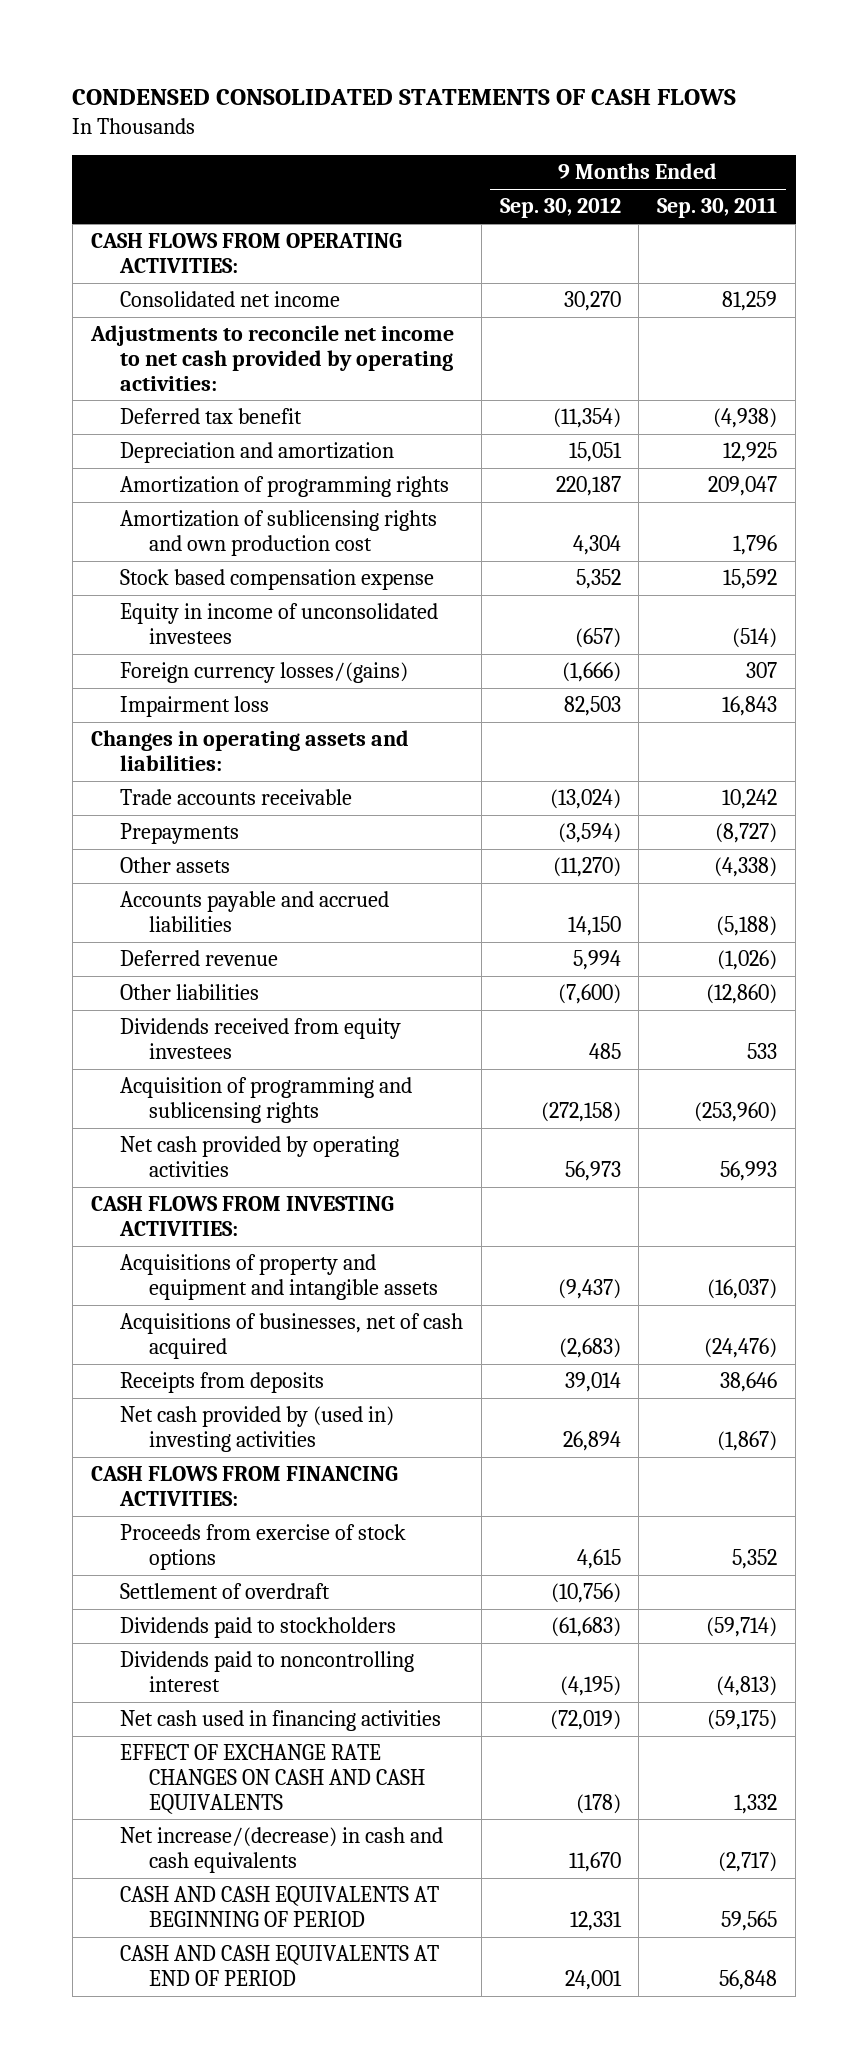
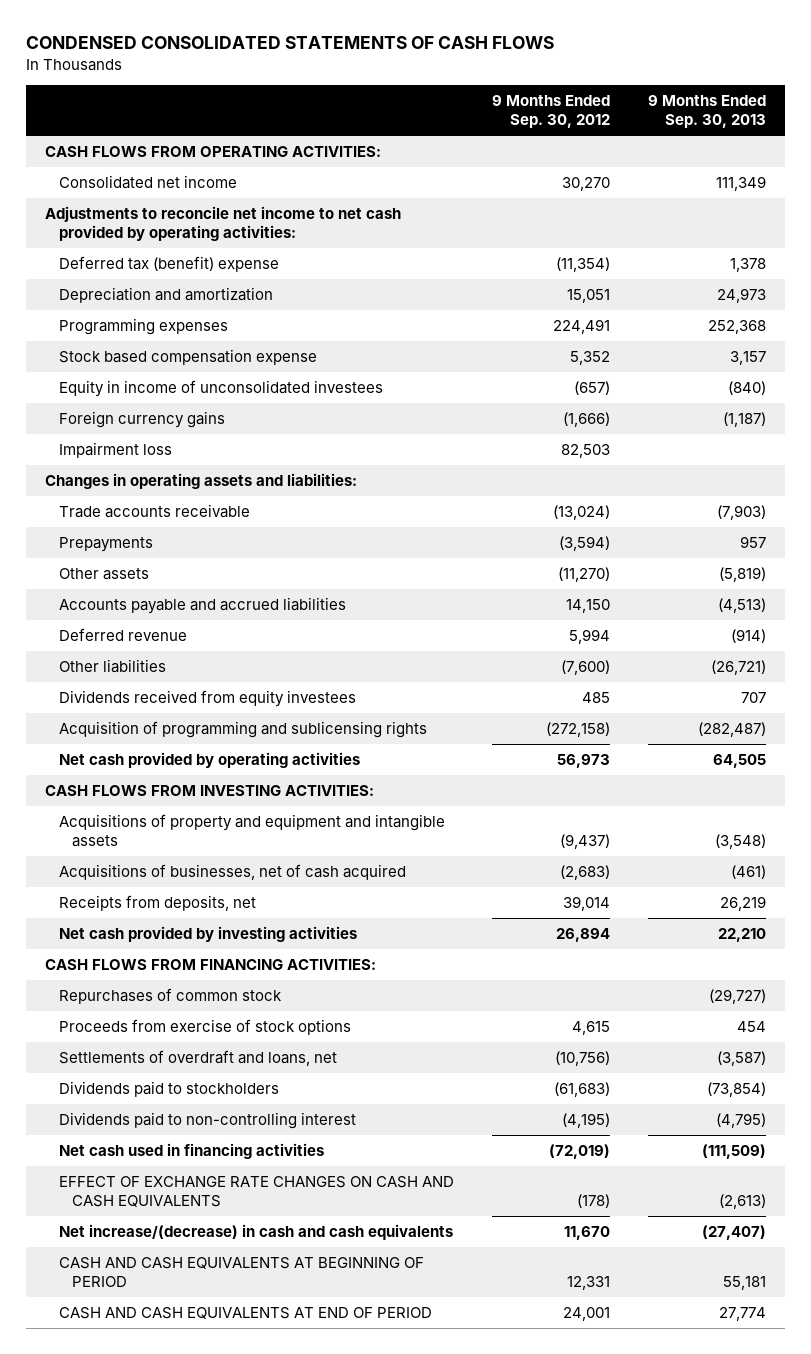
[657,197,778,219] Sep. 30, 2011 -> none
none -> [648,94,767,129] 9 Months Ended Sep. 30, 2013
[119,408,302,425] Deferred tax benefit -> [58,255,279,272] Deferred tax (benefit) expense
[119,476,449,498] Amortization of programming rights -> none
[119,510,437,556] Amortization of sublicensing rights and own production cost -> none
none -> [58,317,228,335] Programming expenses
[119,662,408,684] Foreign currency losses/(gains) -> [58,410,225,428] Foreign currency gains
[119,1372,324,1394] Receipts from deposits -> [58,894,256,911] Receipts from deposits, net
[119,1406,394,1452] Net cash provided by (used in) investing activities -> [58,925,357,942] Net cash provided by investing activities
none -> [58,987,282,1004] Repurchases of common stock
[119,1583,330,1600] Settlement of overdraft -> [58,1049,337,1066] Settlements of overdraft and loans, net
[119,1651,414,1692] Dividends paid to noncontrolling interest -> [58,1111,356,1129] Dividends paid to non-controlling interest

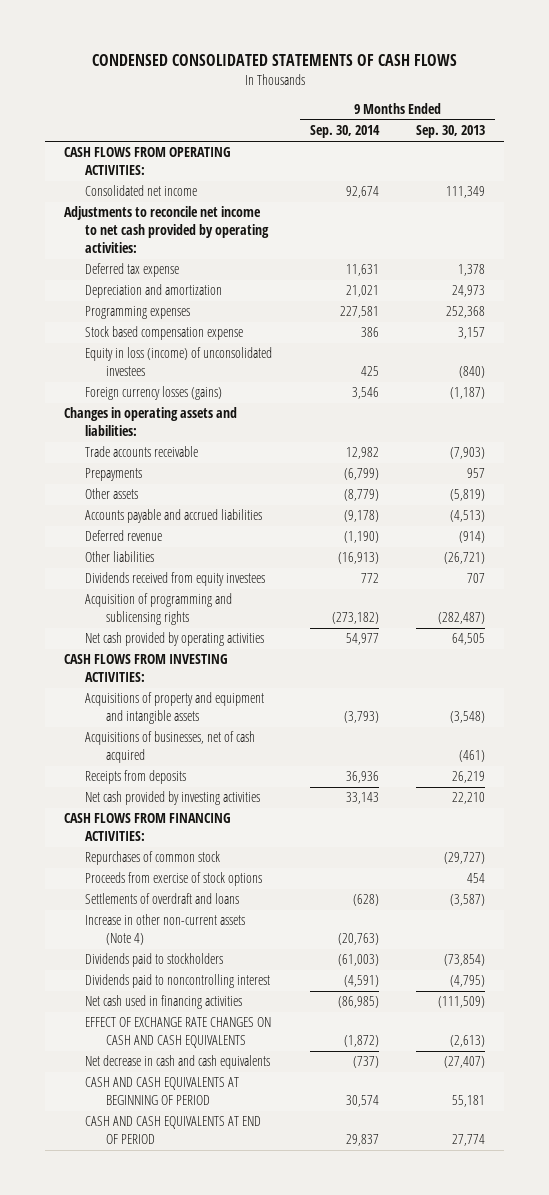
[491,94,610,129] 9 Months Ended Sep. 30, 2012 -> none
none -> [309,125,380,139] Sep. 30, 2014
[58,255,279,272] Deferred tax (benefit) expense -> [84,263,179,278] Deferred tax expense
[58,441,172,458] Impairment loss -> none
[58,379,383,397] Equity in income of unconsolidated investees -> [84,347,272,377] Equity in loss (income) of unconsolidated investees
[58,410,225,428] Foreign currency gains -> [84,386,222,401] Foreign currency losses (gains)
[58,894,256,911] Receipts from deposits, net -> [84,770,186,785] Receipts from deposits
[58,1049,337,1066] Settlements of overdraft and loans, net -> [84,893,239,905] Settlements of overdraft and loans
none -> [84,914,245,946] Increase in other non-current assets (Note 4)
[58,1111,356,1129] Dividends paid to non-controlling interest -> [84,974,270,989] Dividends paid to noncontrolling interest
[58,1223,453,1240] Net increase/(decrease) in cash and cash equivalents -> [84,1055,270,1070] Net decrease in cash and cash equivalents

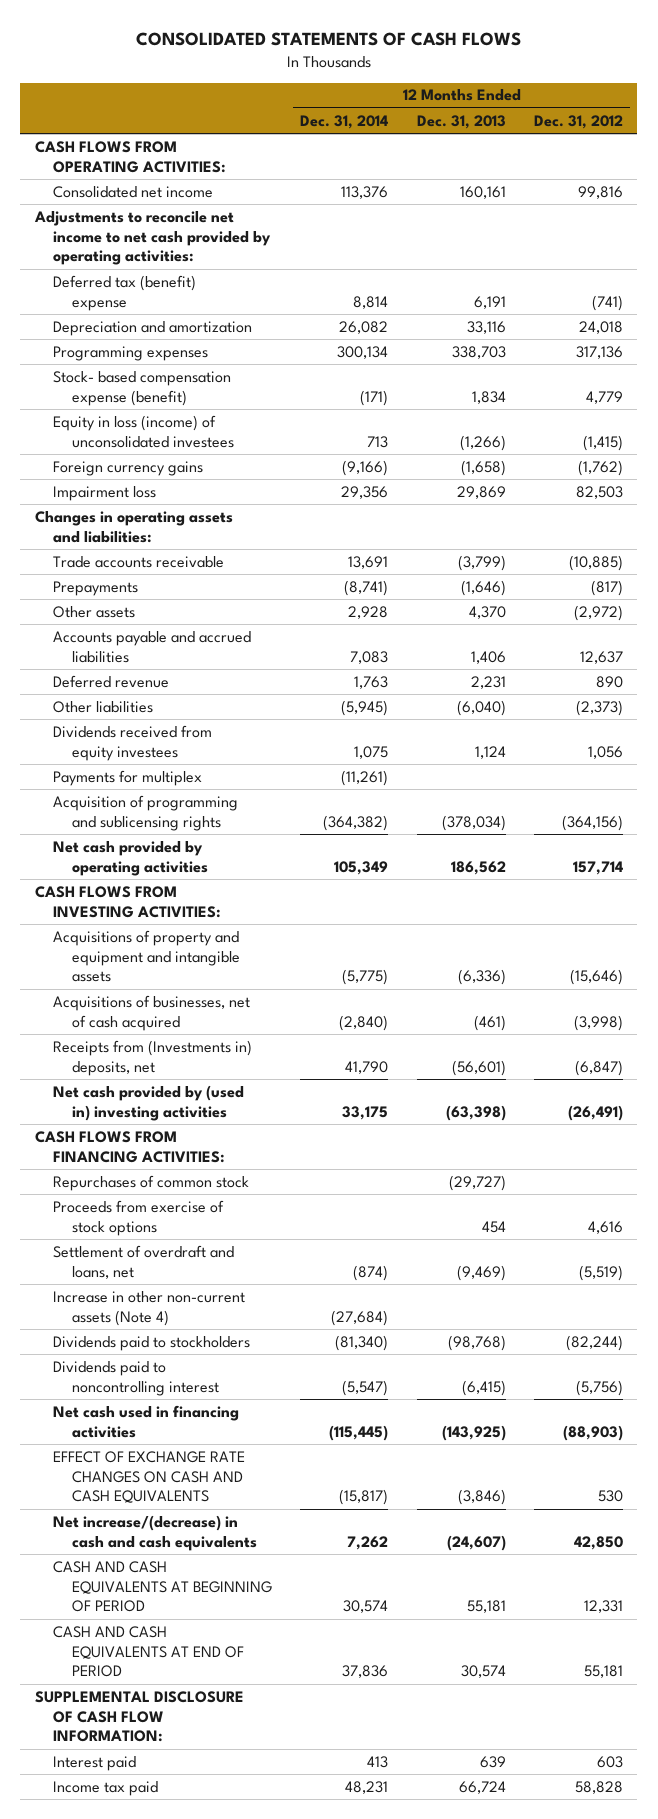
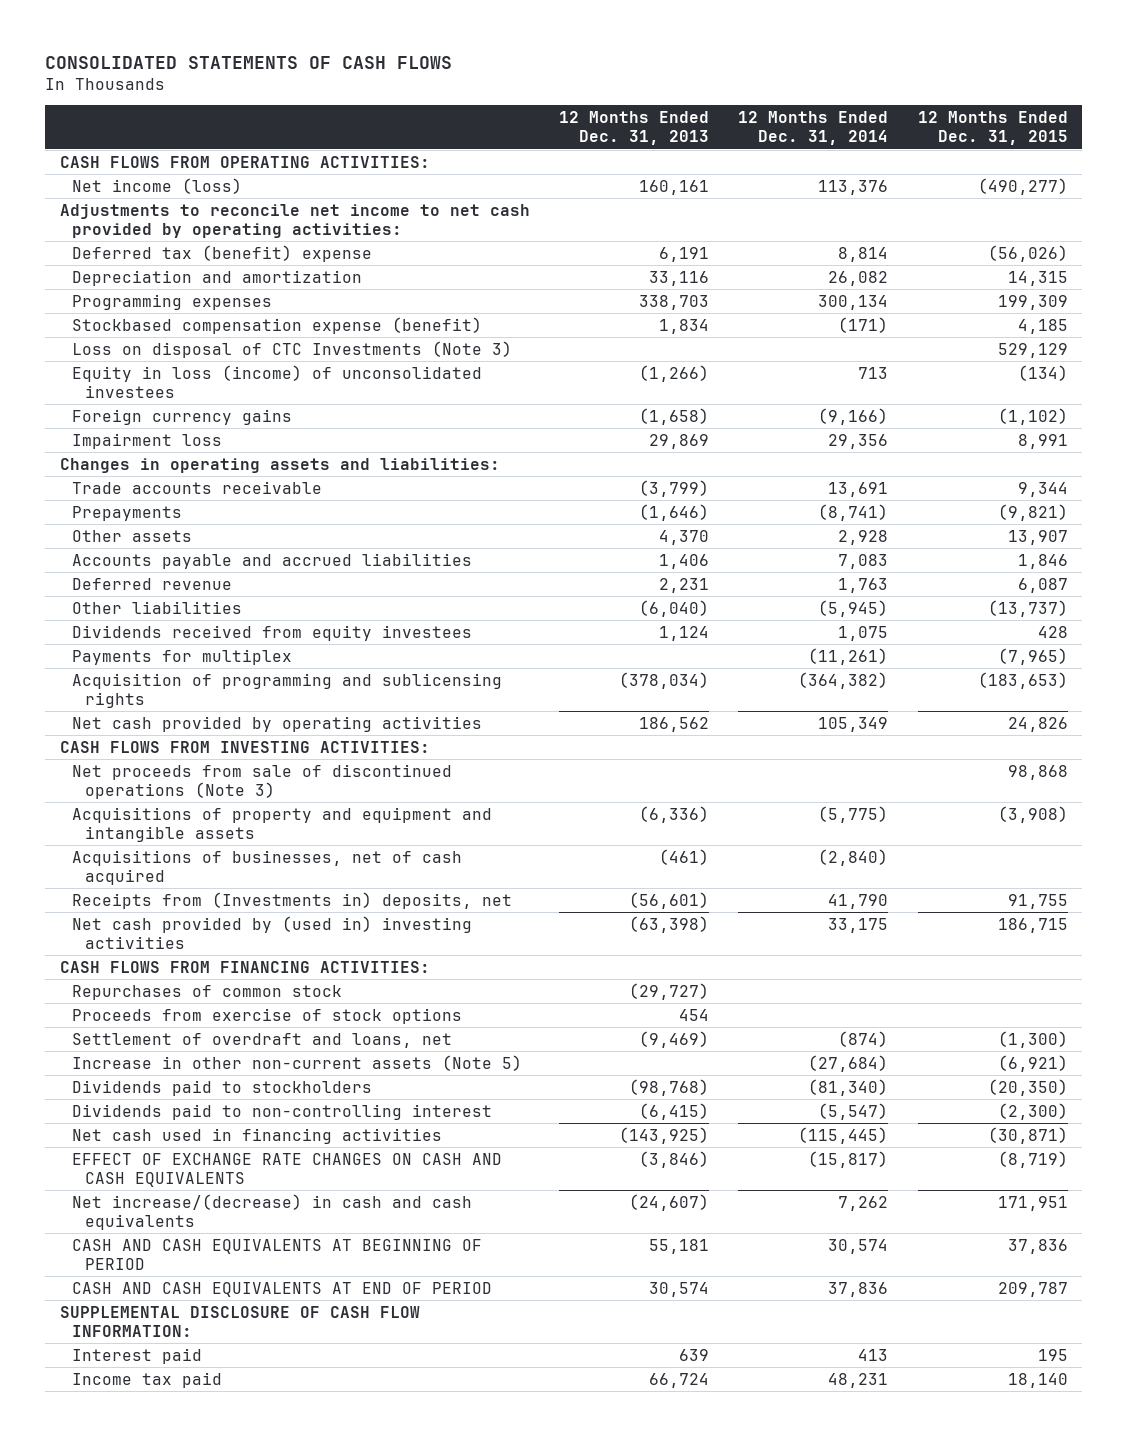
[534,114,624,129] Dec. 31, 2012 -> none
none -> [917,111,1068,146] 12 Months Ended Dec. 31, 2015
[53,185,214,198] Consolidated net income -> [72,177,243,194] Net income (loss)
[53,370,232,406] Stock- based compensation expense (benefit) -> [72,316,483,334] Stockbased compensation expense (benefit)
none -> [72,340,513,358] Loss on disposal of CTC Investments (Note 3)
none -> [72,763,453,799] Net proceeds from sale of discontinued operations (Note 3)
[53,1290,246,1326] Increase in other non-current assets (Note 4) -> [72,1054,523,1071] Increase in other non-current assets (Note 5)
[53,1360,220,1396] Dividends paid to noncontrolling interest -> [72,1103,493,1120] Dividends paid to non-controlling interest

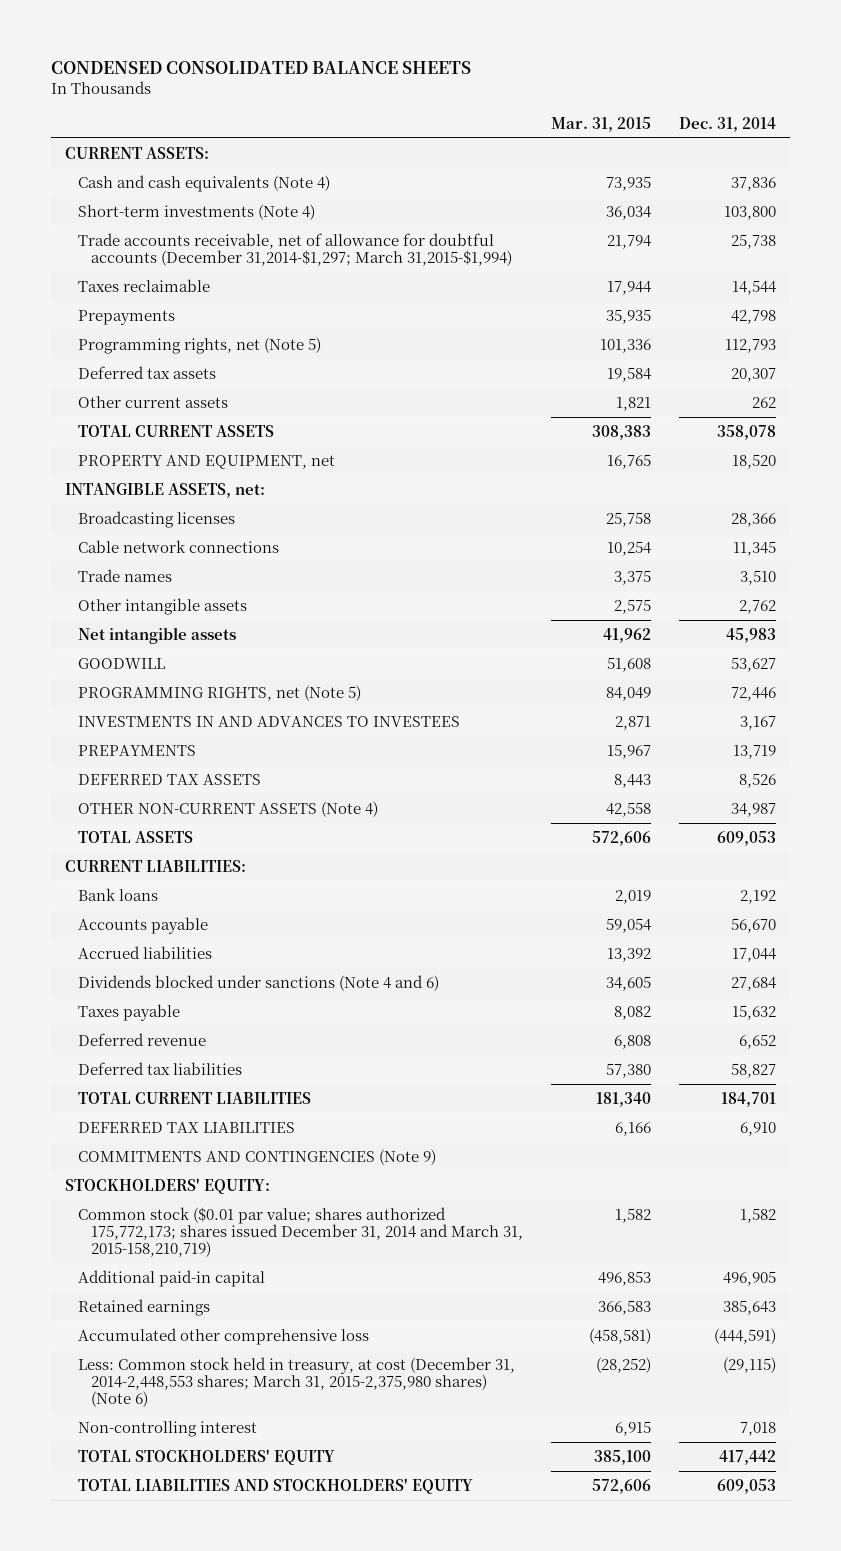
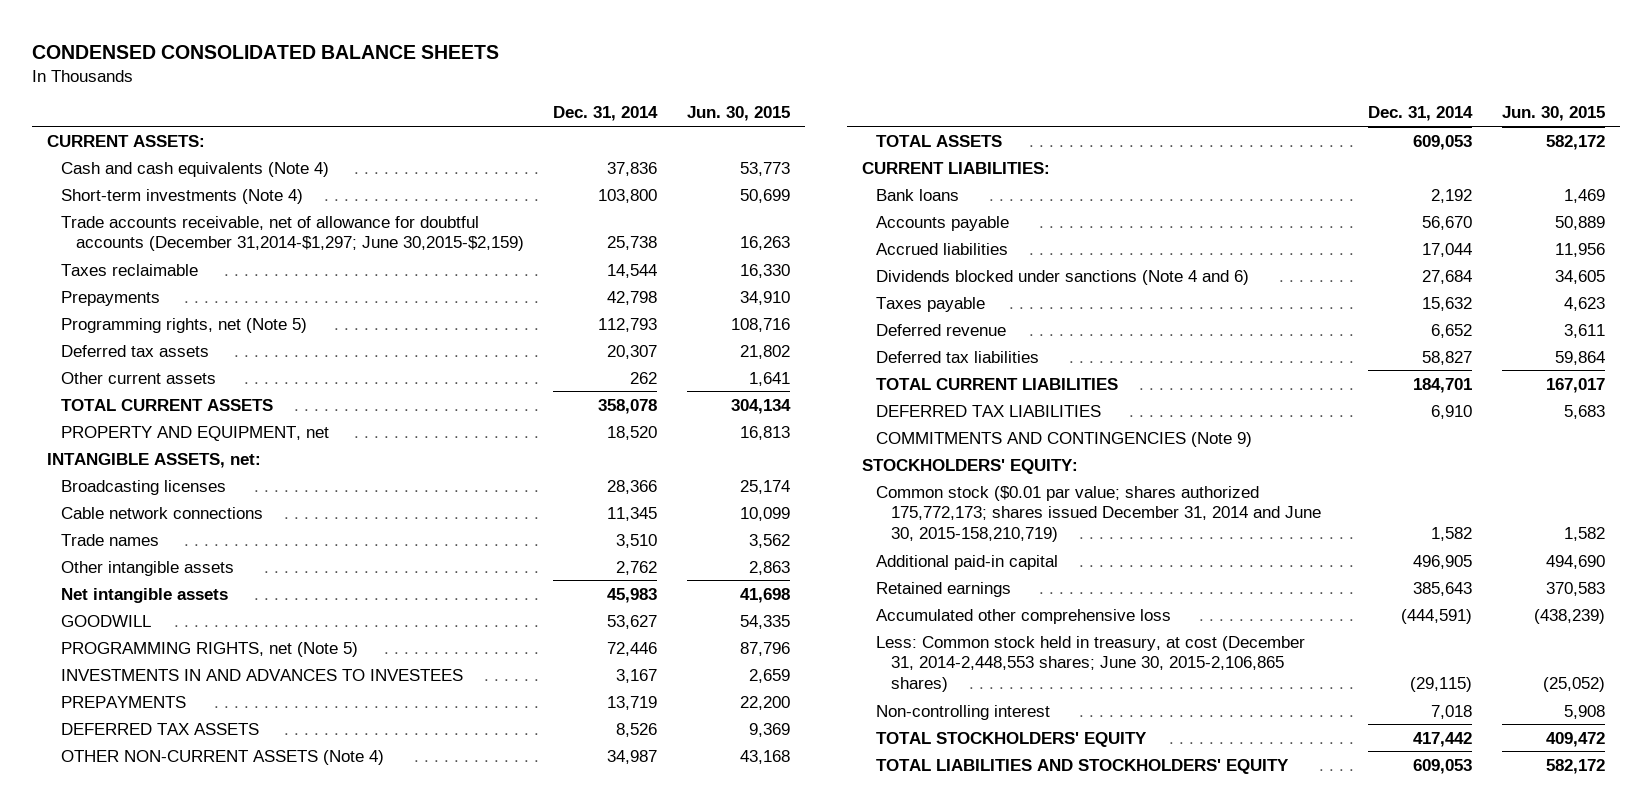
[551,116,652,132] Mar. 31, 2015 -> none
none -> [686,106,790,122] Jun. 30, 2015
[78,232,513,266] Trade accounts receivable, net of allowance for doubtful accounts (December 31,2014-$1,297; March 31,2015-$1,994) -> [61,215,524,252] Trade accounts receivable, net of allowance for doubtful accounts (December 31,2014-$1,297; June 30,2015-$2,159)
[78,1206,524,1258] Common stock ($0.01 par value; shares authorized 175,772,173; shares issued December 31, 2014 and March 31, 2015-158,210,719) -> [876,485,1322,543] Common stock ($0.01 par value; shares authorized 175,772,173; shares issued December 31, 2014 and June 30, 2015-158,210,719)
[78,1356,516,1408] Less: Common stock held in treasury, at cost (December 31, 2014-2,448,553 shares; March 31, 2015-2,375,980 shares) (Note 6) -> [876,635,1306,693] Less: Common stock held in treasury, at cost (December 31, 2014-2,448,553 shares; June 30, 2015-2,106,865 shares)

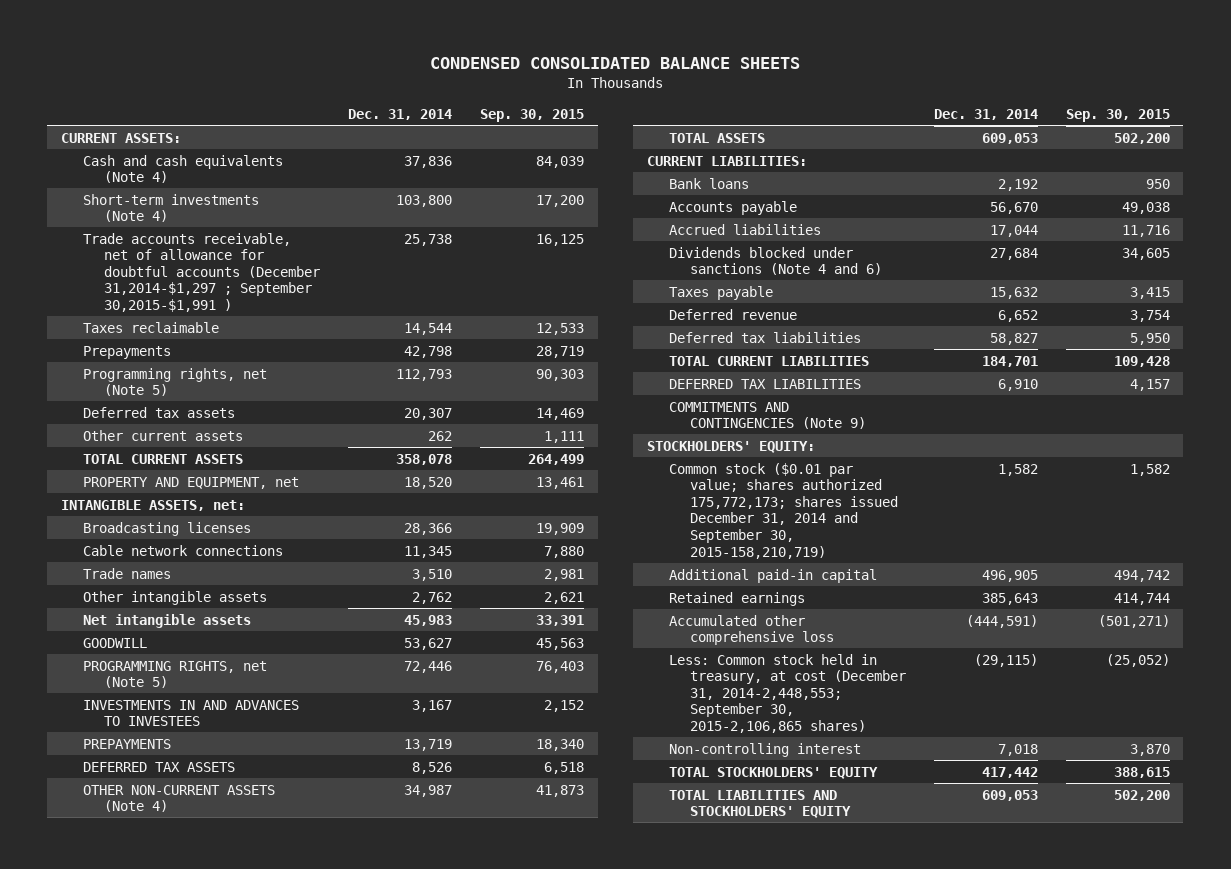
[686,106,790,122] Jun. 30, 2015 -> none
none -> [479,109,584,123] Sep. 30, 2015
[61,215,524,252] Trade accounts receivable, net of allowance for doubtful accounts (December 31,2014-$1,297; June 30,2015-$2,159) -> [82,232,321,313] Trade accounts receivable, net of allowance for doubtful accounts (December 31,2014-$1,297 ; September 30,2015-$1,991 )
[876,485,1322,543] Common stock ($0.01 par value; shares authorized 175,772,173; shares issued December 31, 2014 and June 30, 2015-158,210,719) -> [668,462,899,559] Common stock ($0.01 par value; shares authorized 175,772,173; shares issued December 31, 2014 and September 30, 2015-158,210,719)
[876,635,1306,693] Less: Common stock held in treasury, at cost (December 31, 2014-2,448,553 shares; June 30, 2015-2,106,865 shares) -> [668,653,907,734] Less: Common stock held in treasury, at cost (December 31, 2014-2,448,553; September 30, 2015-2,106,865 shares)

